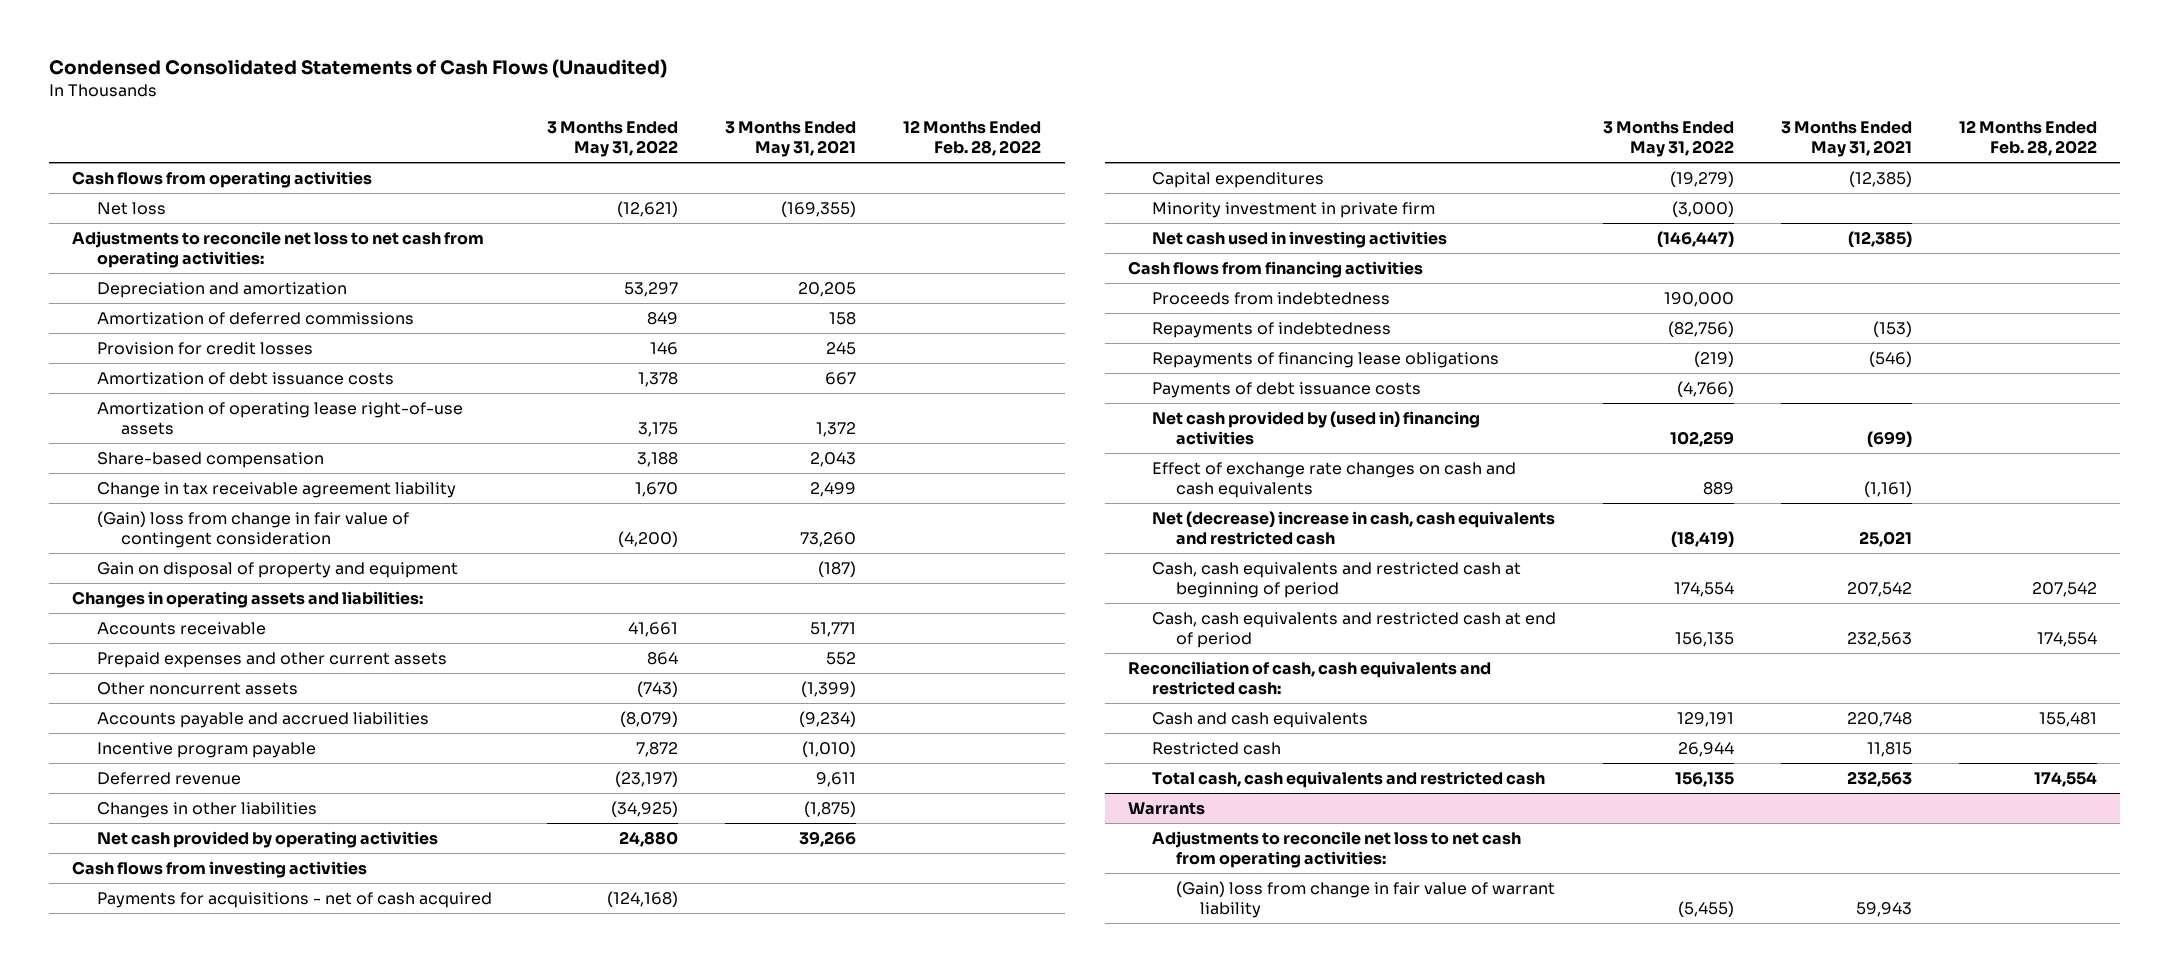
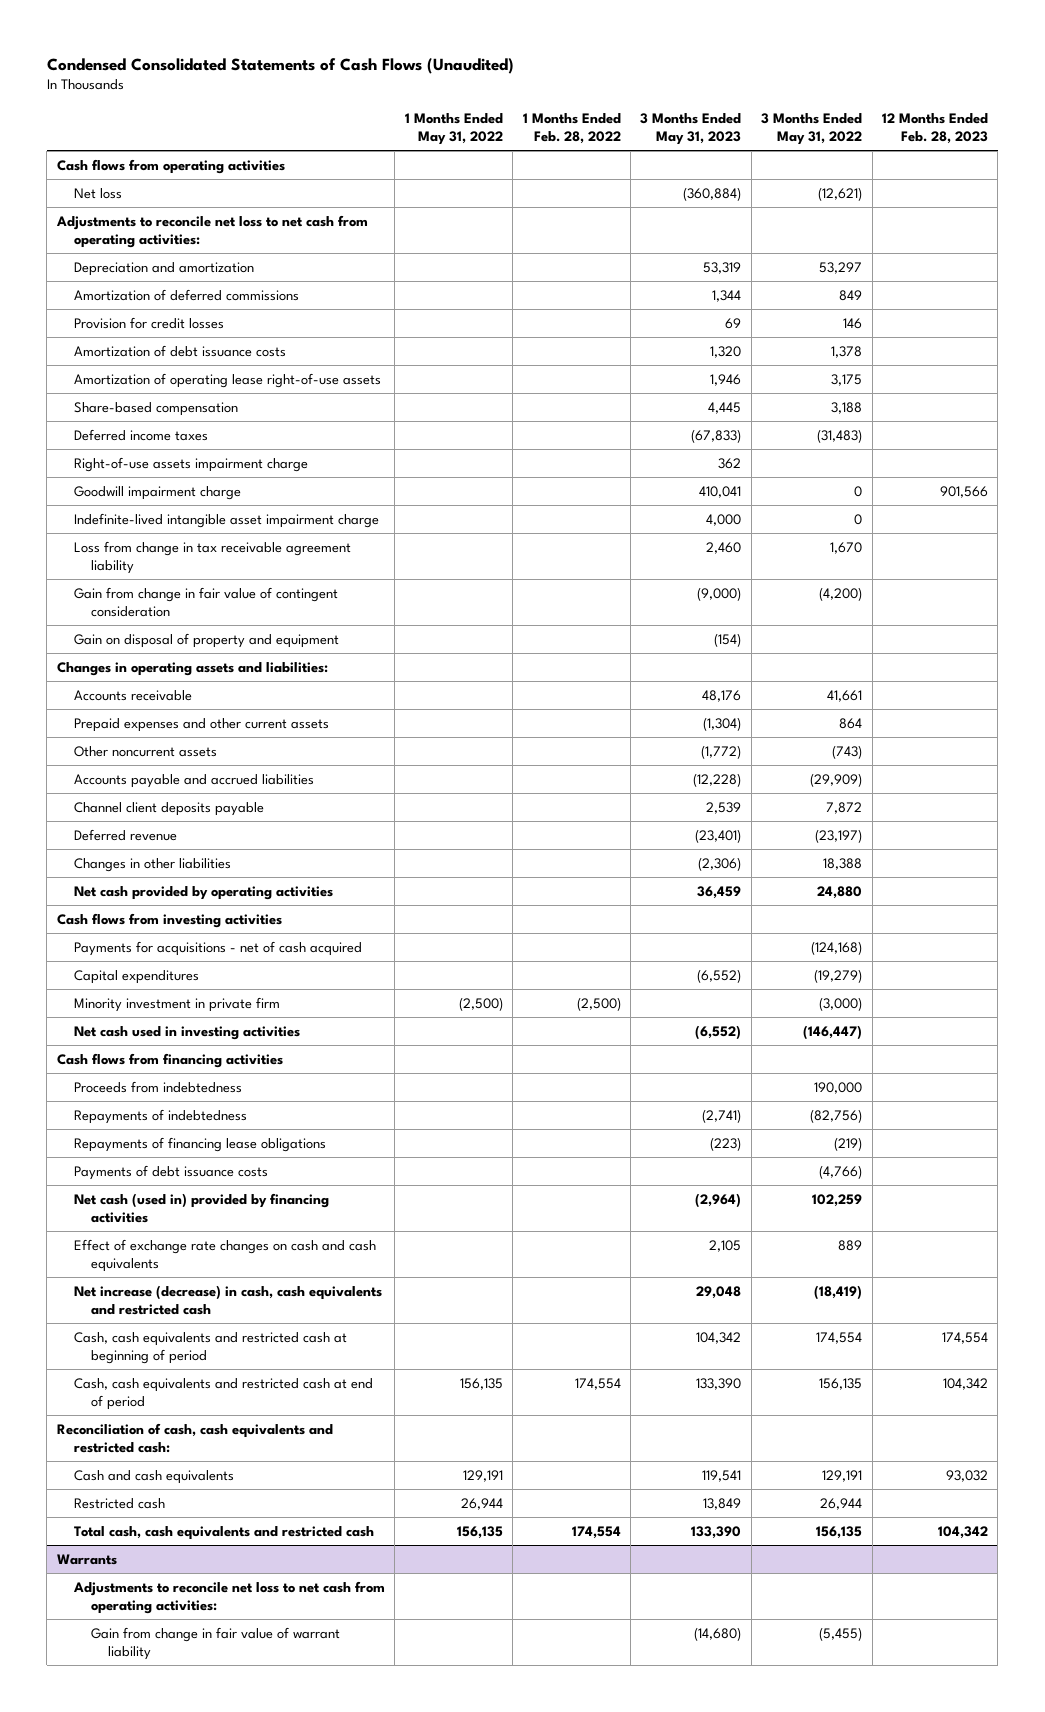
[725,120,857,158] 3 Months Ended May 31, 2021 -> none
[903,119,1042,157] 12 Months Ended Feb. 28, 2022 -> none
none -> [404,112,503,146] 1 Months Ended May 31, 2022
none -> [522,112,621,145] 1 Months Ended Feb. 28, 2022
none -> [640,112,742,146] 3 Months Ended May 31, 2023
none -> [881,112,988,145] 12 Months Ended Feb. 28, 2023
none -> [73,428,208,441] Deferred income taxes
none -> [73,456,308,472] Right-of-use assets impairment charge
none -> [73,485,241,500] Goodwill impairment charge
none -> [73,512,379,528] Indefinite-lived intangible asset impairment charge
[96,481,456,498] Change in tax receivable agreement liability -> [73,540,351,574] Loss from change in tax receivable agreement liability
[96,510,409,549] (Gain) loss from change in fair value of contingent consideration -> [73,586,338,617] Gain from change in fair value of contingent consideration
[620,710,679,727] (8,079) -> [810,772,863,787] (29,909)
[96,741,316,758] Incentive program payable -> [73,801,264,816] Channel client deposits payable
[611,800,679,817] (34,925) -> [823,857,863,870] 18,388
[1152,410,1481,446] Net cash provided by (used in) financing activities -> [73,1192,329,1223] Net cash (used in) provided by financing activities
[1152,510,1556,546] Net (decrease) increase in cash, cash equivalents and restricted cash -> [73,1284,382,1315] Net increase (decrease) in cash, cash equivalents and restricted cash
[1176,880,1556,919] (Gain) loss from change in fair value of warrant liability -> [91,1626,341,1660] Gain from change in fair value of warrant liability

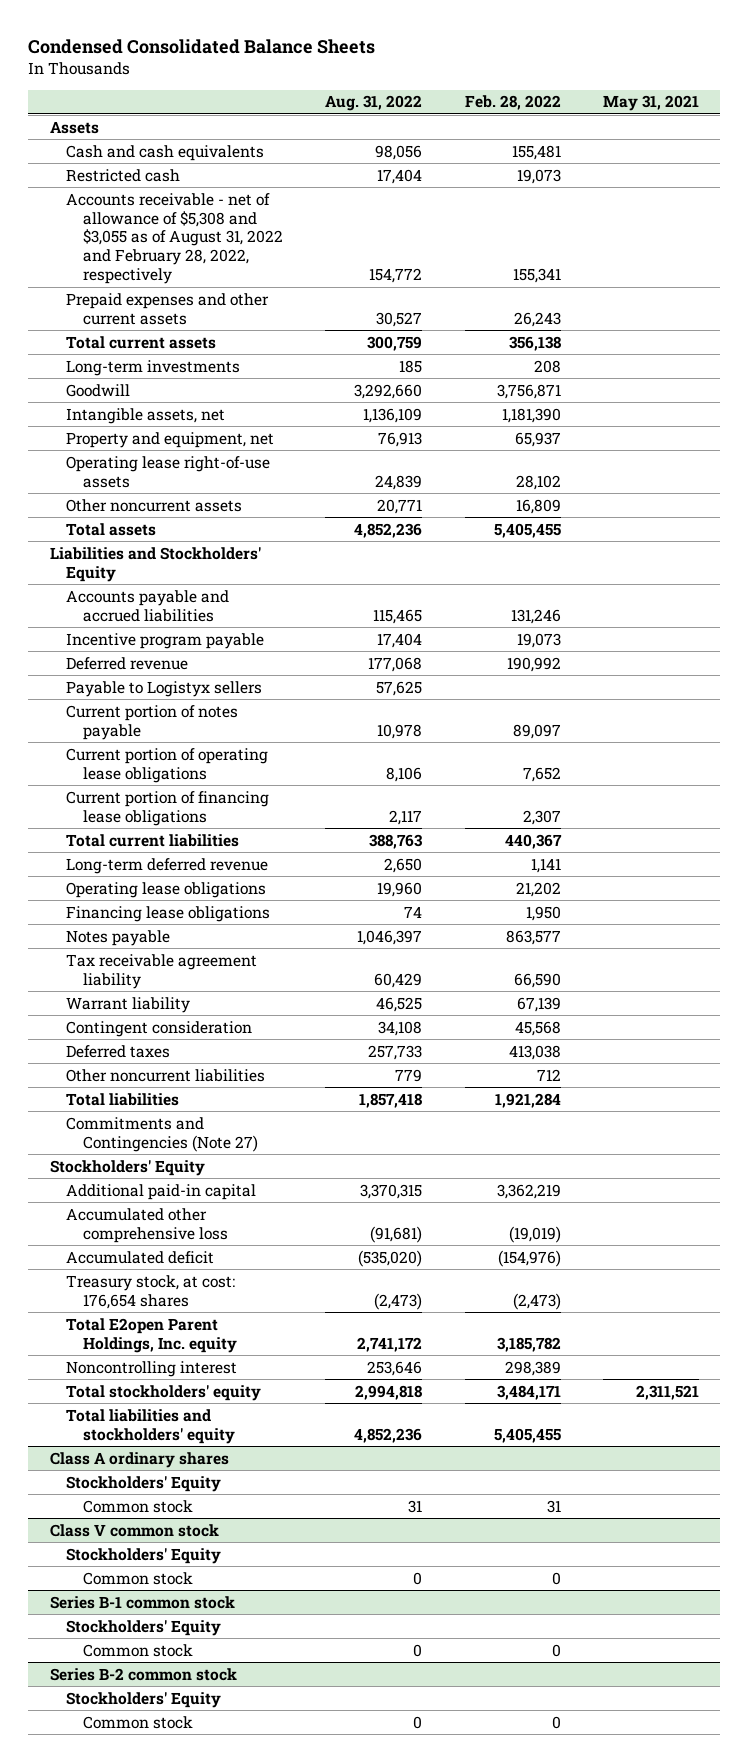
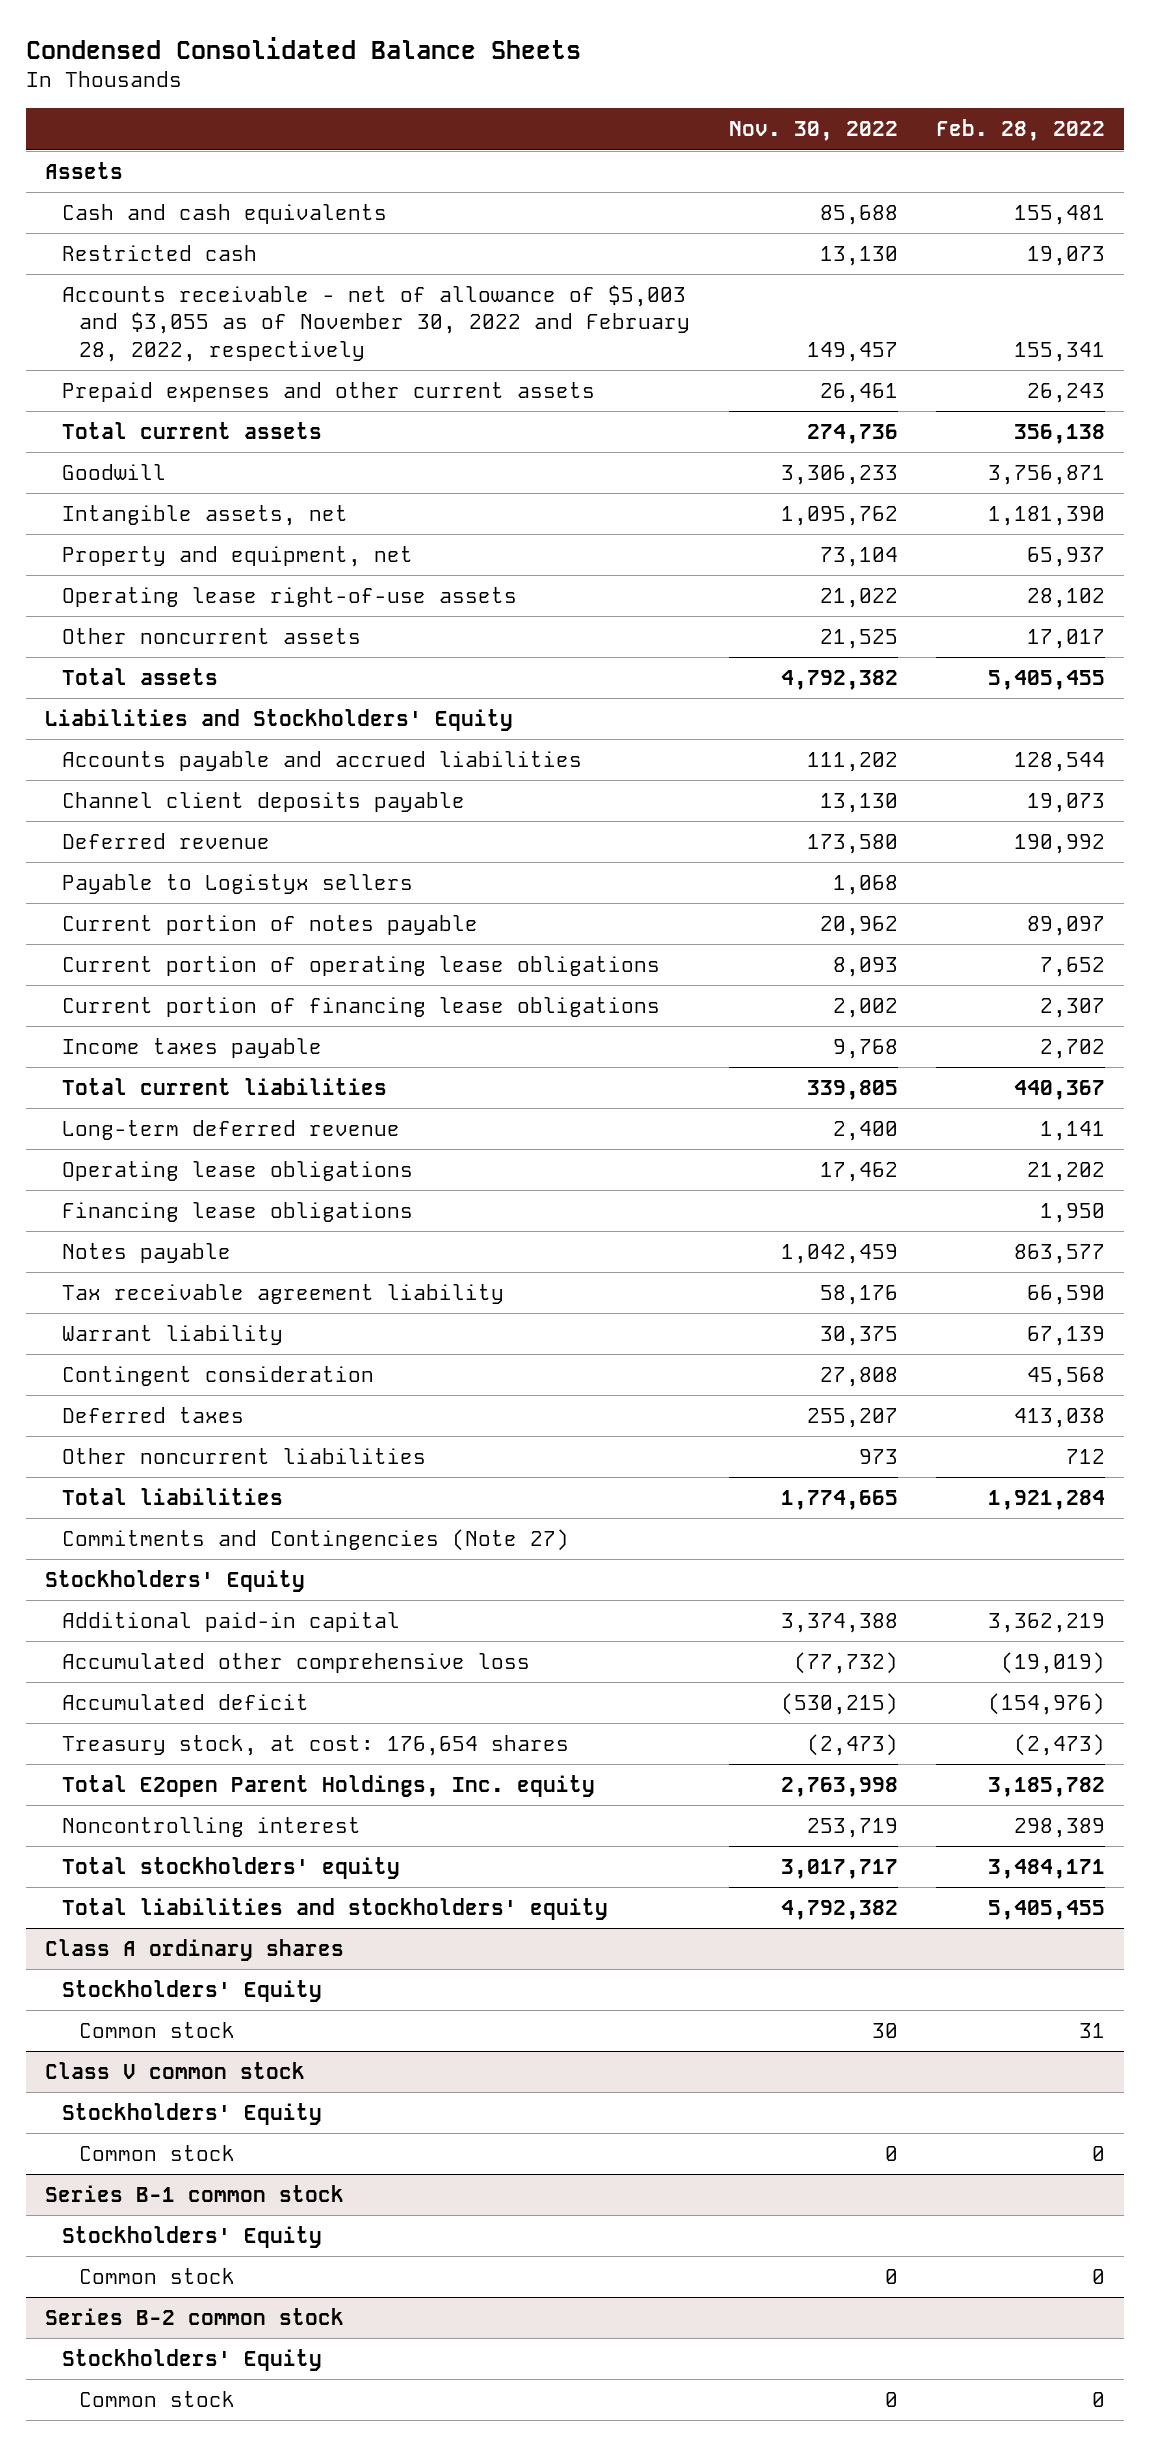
[325,95,423,112] Aug. 31, 2022 -> none
[603,95,700,112] May 31, 2021 -> none
none -> [728,121,898,142] Nov. 30, 2022
[66,192,284,285] Accounts receivable - net of allowance of $5,308 and $3,055 as of August 31, 2022 and February 28, 2022, respectively -> [62,285,691,362] Accounts receivable - net of allowance of $5,003 and $3,055 as of November 30, 2022 and February 28, 2022, respectively
[66,359,241,376] Long-term investments -> none
[515,498,561,514] 16,809 -> [1026,629,1105,650] 17,017
[510,608,561,624] 131,246 -> [1013,752,1105,773] 128,544
[66,632,265,649] Incentive program payable -> [62,792,466,813] Channel client deposits payable
none -> [62,1038,323,1059] Income taxes payable

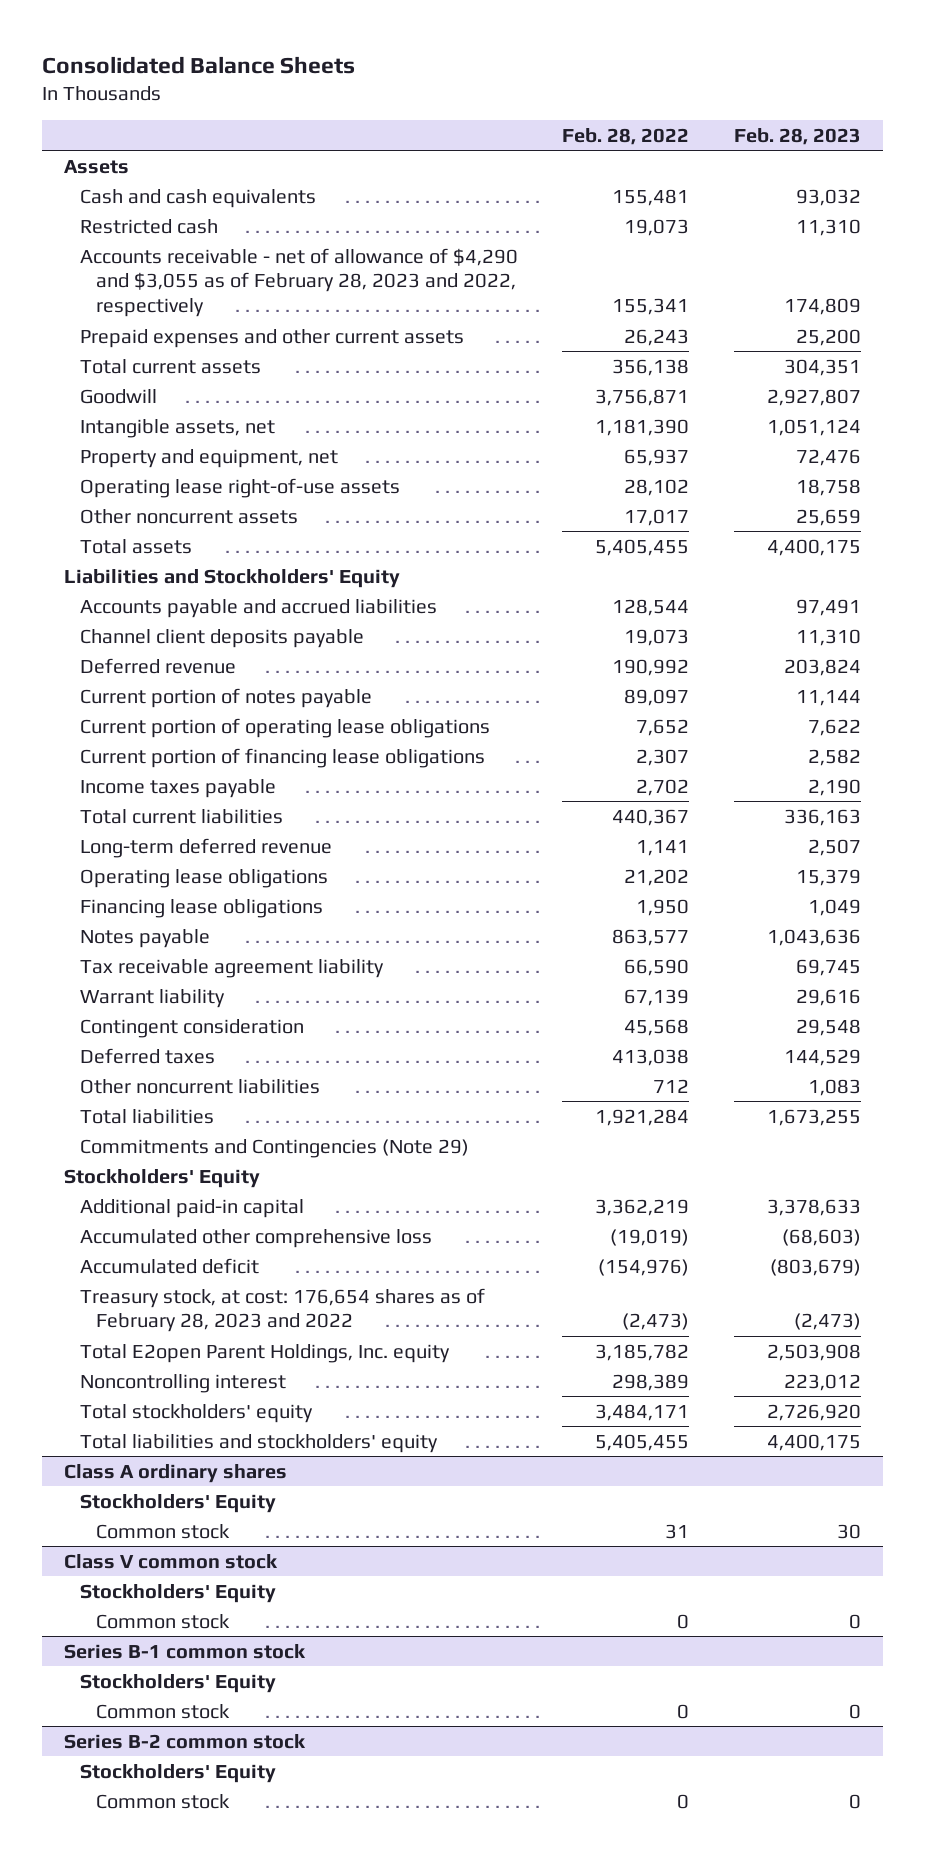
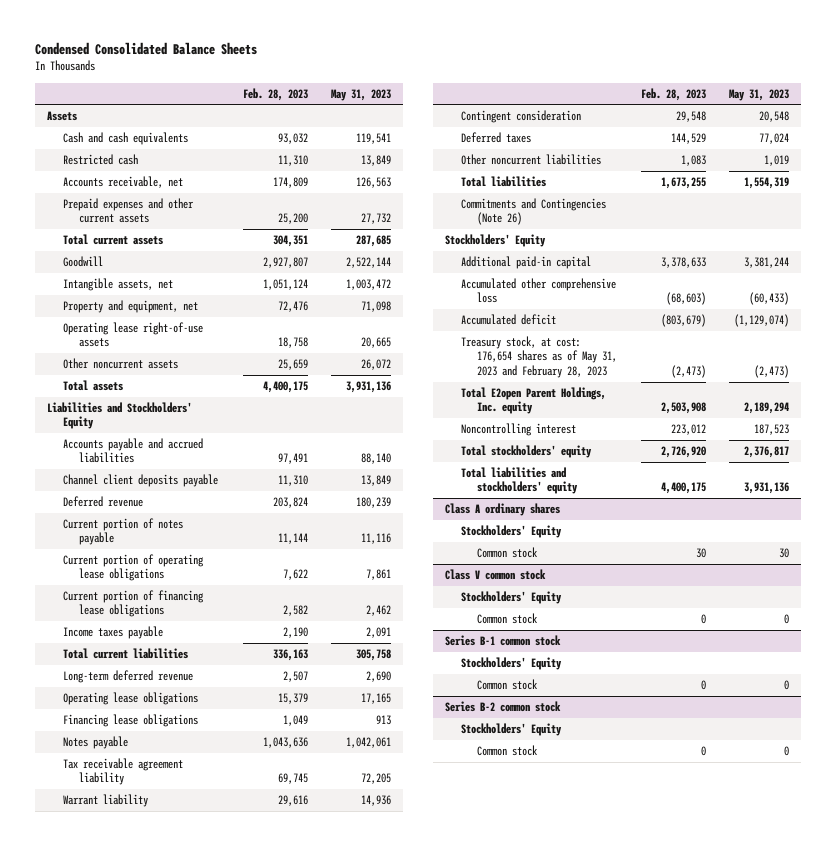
[41,56,355,75] Consolidated Balance Sheets -> [35,42,258,56] Condensed Consolidated Balance Sheets
[562,127,690,145] Feb. 28, 2022 -> none
none -> [331,88,392,101] May 31, 2023
[79,247,518,318] Accounts receivable - net of allowance of $4,290 and $3,055 as of February 28, 2023 and 2022, respectively -> [63,176,184,189] Accounts receivable, net
[79,1138,469,1158] Commitments and Contingencies (Note 29) -> [461,198,607,226] Commitments and Contingencies (Note 26)
[79,1287,485,1333] Treasury stock, at cost: 176,654 shares as of February 28, 2023 and 2022 -> [461,336,618,378] Treasury stock, at cost: 176,654 shares as of May 31, 2023 and February 28, 2023

